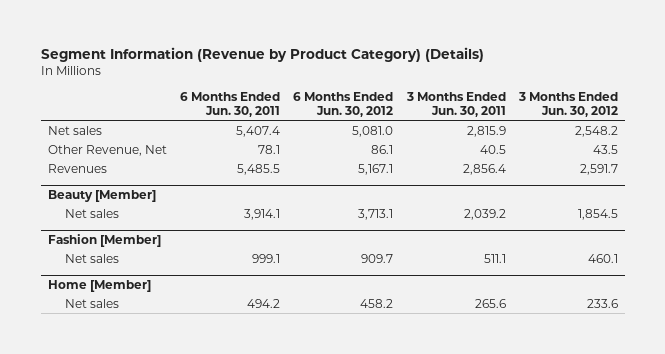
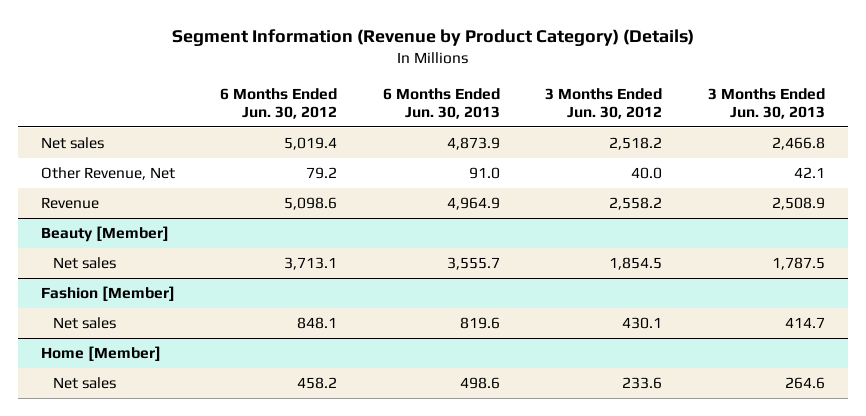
[179,91,280,118] 6 Months Ended Jun. 30, 2011 -> none
[405,91,506,118] 3 Months Ended Jun. 30, 2011 -> none
none -> [382,87,500,120] 6 Months Ended Jun. 30, 2013
none -> [707,87,825,120] 3 Months Ended Jun. 30, 2013
[47,163,107,173] Revenues -> none
[352,125,394,137] 5,081.0 -> [284,136,338,150] 5,019.4
[574,125,618,137] 2,548.2 -> [609,136,663,150] 2,518.2
[371,144,394,154] 86.1 -> [306,166,338,179] 79.2
[592,144,618,154] 43.5 -> [631,166,663,179] 40.0
none -> [40,196,99,209] Revenue
[361,253,394,263] 909.7 -> [297,316,338,329] 848.1
[587,253,618,263] 460.1 -> [622,316,663,329] 430.1

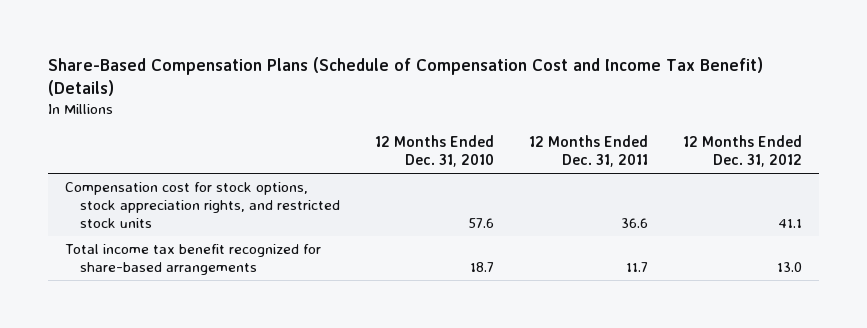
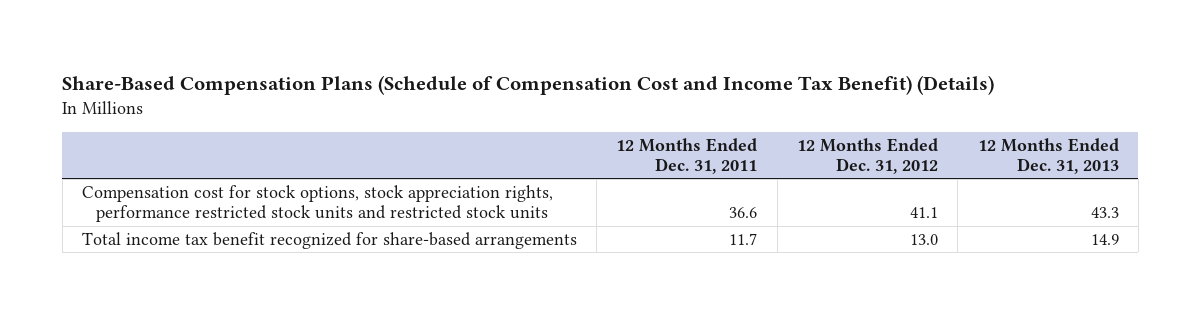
[374,135,494,167] 12 Months Ended Dec. 31, 2010 -> none
none -> [977,137,1119,175] 12 Months Ended Dec. 31, 2013
[65,182,340,228] Compensation cost for stock options, stock appreciation rights, and restricted stock units -> [81,184,553,223] Compensation cost for stock options, stock appreciation rights, performance restricted stock units and restricted stock units

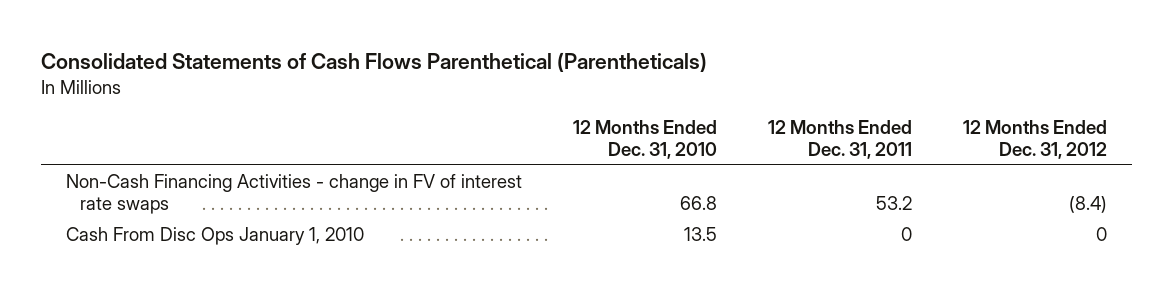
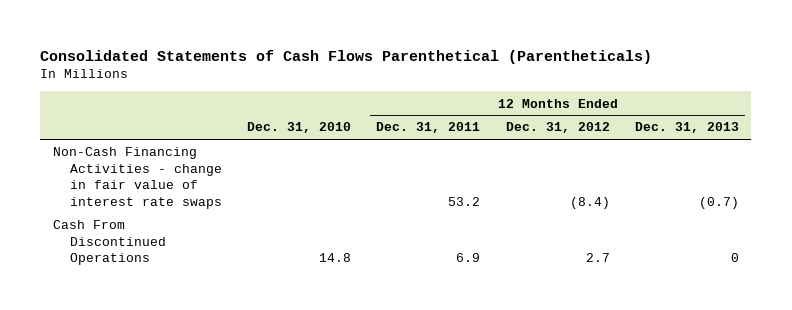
[573,120,718,160] 12 Months Ended Dec. 31, 2010 -> none
none -> [247,122,352,134] Dec. 31, 2010
none -> [634,122,739,134] Dec. 31, 2013
[66,174,523,214] Non-Cash Financing Activities - change in FV of interest rate swaps -> [52,147,222,209] Non-Cash Financing Activities - change in fair value of interest rate swaps
[66,227,365,246] Cash From Disc Ops January 1, 2010 -> [52,220,166,266] Cash From Discontinued Operations
[901,227,913,242] 0 -> [456,253,481,263] 6.9
[1095,227,1107,242] 0 -> [585,253,610,263] 2.7

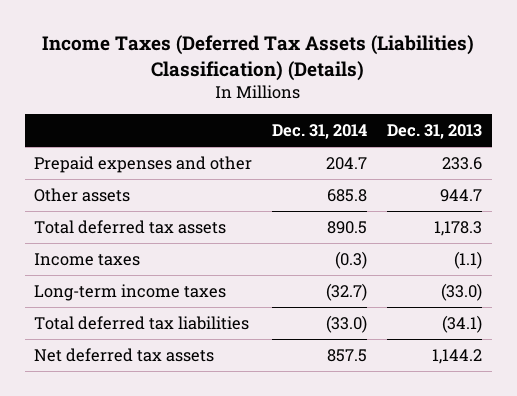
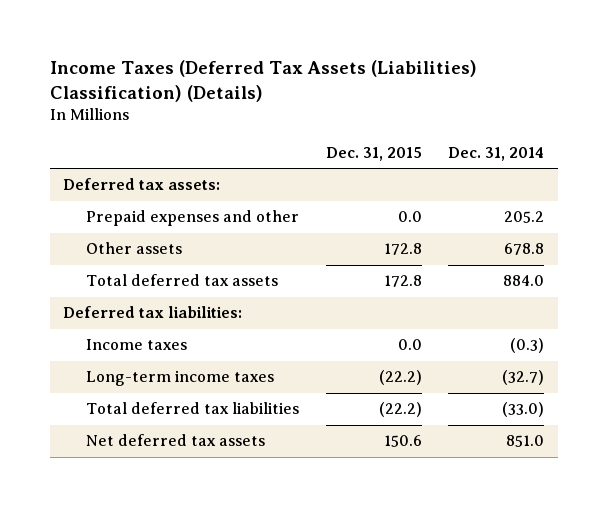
[387,124,483,140] Dec. 31, 2013 -> none
none -> [325,146,422,161] Dec. 31, 2015
none -> [62,178,220,191] Deferred tax assets:
[326,156,368,170] 204.7 -> [504,211,545,224] 205.2
[327,188,368,202] 685.8 -> [504,243,545,256] 678.8
[327,220,368,234] 890.5 -> [503,275,545,287] 884.0
none -> [62,306,242,319] Deferred tax liabilities:
[327,348,368,362] 857.5 -> [506,435,545,448] 851.0

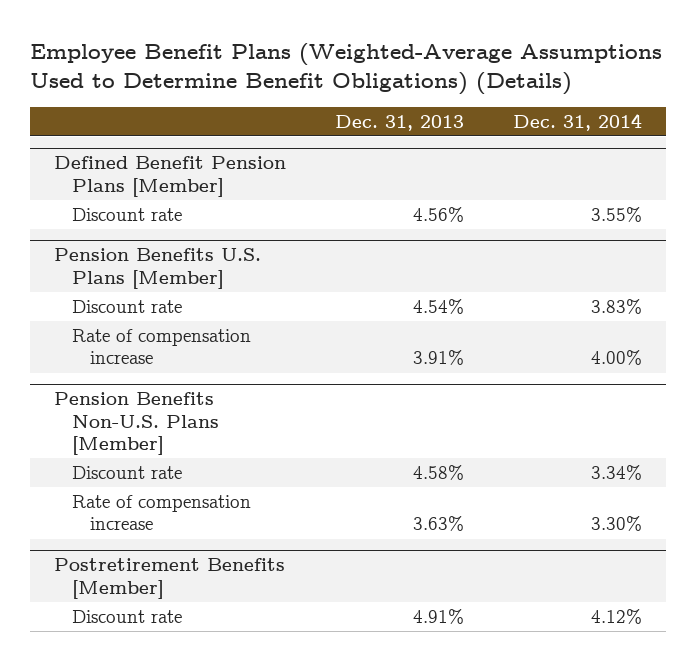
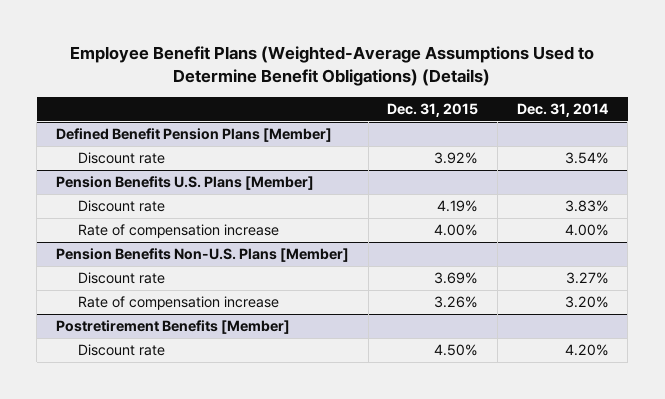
[334,114,464,131] Dec. 31, 2013 -> none
none -> [387,102,479,117] Dec. 31, 2015
[590,207,642,223] 3.55% -> [564,152,609,165] 3.54%
[590,465,642,481] 3.34% -> [565,272,609,285] 3.27%
[590,516,642,532] 3.30% -> [564,296,609,309] 3.20%
[590,609,642,625] 4.12% -> [564,344,609,357] 4.20%

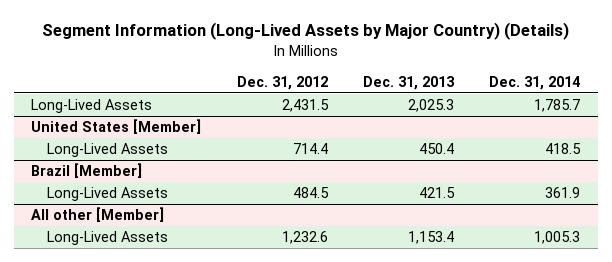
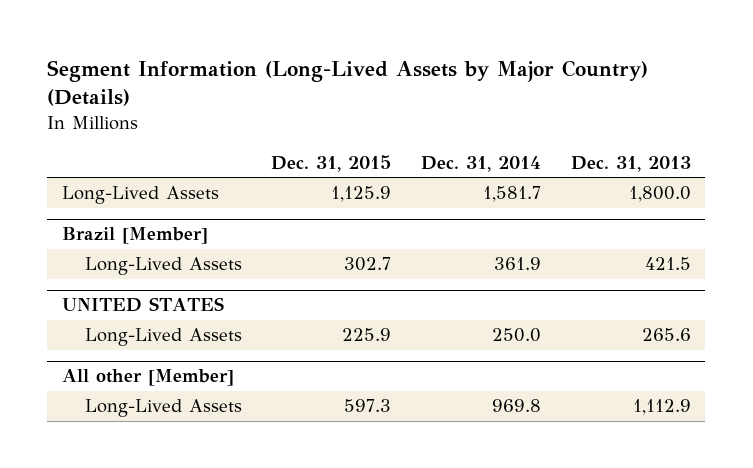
[236,75,328,90] Dec. 31, 2012 -> none
none -> [271,154,392,172] Dec. 31, 2015
[31,119,202,135] United States [Member] -> none
[46,143,168,158] Long-Lived Assets -> none
[408,99,455,113] 2,025.3 -> [628,186,691,203] 1,800.0
[534,99,581,113] 1,785.7 -> [482,186,541,203] 1,581.7
none -> [62,297,225,313] UNITED STATES
none -> [84,328,242,347] Long-Lived Assets
[408,231,455,245] 1,153.4 -> [632,399,691,416] 1,112.9
[534,231,581,245] 1,005.3 -> [491,399,541,413] 969.8

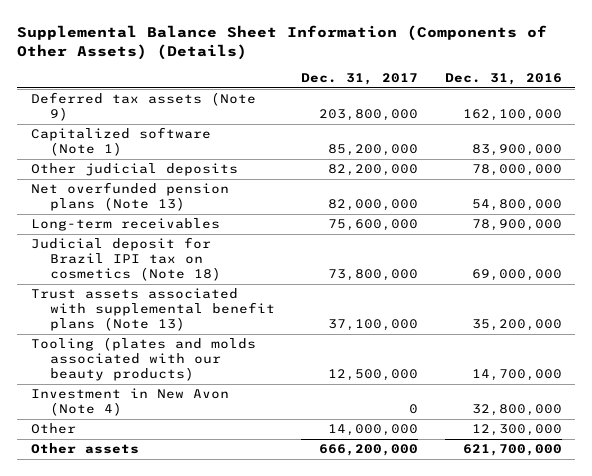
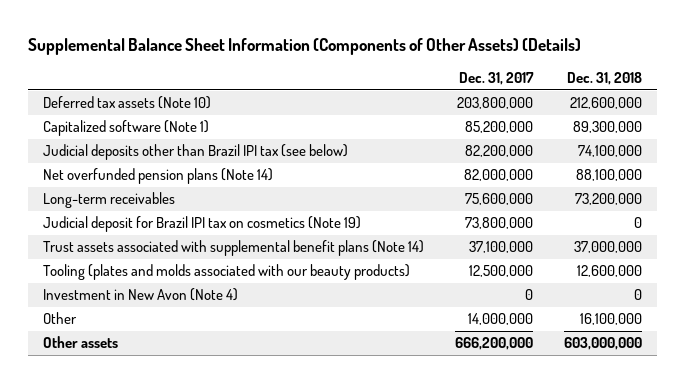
[444,73,562,86] Dec. 31, 2016 -> none
none -> [566,72,642,86] Dec. 31, 2018
[30,92,256,122] Deferred tax assets (Note 9) -> [43,96,212,110] Deferred tax assets (Note 10)
[30,163,238,177] Other judicial deposits -> [43,144,349,161] Judicial deposits other than Brazil IPI tax (see below)
[30,182,229,212] Net overfunded pension plans (Note 13) -> [43,168,274,185] Net overfunded pension plans (Note 14)
[30,237,221,282] Judicial deposit for Brazil IPI tax on cosmetics (Note 18) -> [43,216,362,233] Judicial deposit for Brazil IPI tax on cosmetics (Note 19)
[30,288,275,332] Trust assets associated with supplemental benefit plans (Note 13) -> [43,240,425,257] Trust assets associated with supplemental benefit plans (Note 14)

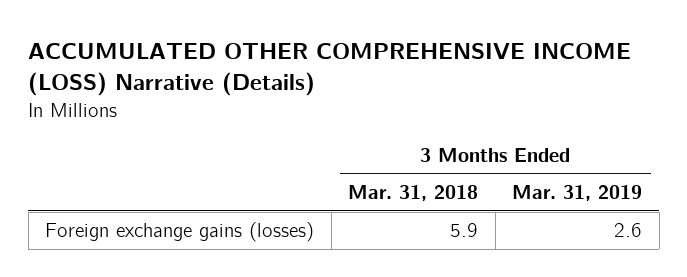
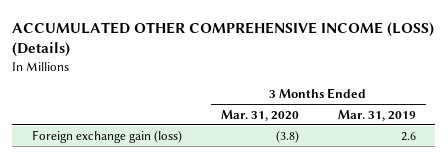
[28,43,632,96] ACCUMULATED OTHER COMPREHENSIVE INCOME (LOSS) Narrative (Details) -> [12,21,435,58] ACCUMULATED OTHER COMPREHENSIVE INCOME (LOSS) (Details)
[348,184,479,201] Mar. 31, 2018 -> none
none -> [220,109,299,121] Mar. 31, 2020
[45,222,315,243] Foreign exchange gains (losses) -> [31,130,182,144] Foreign exchange gain (loss)

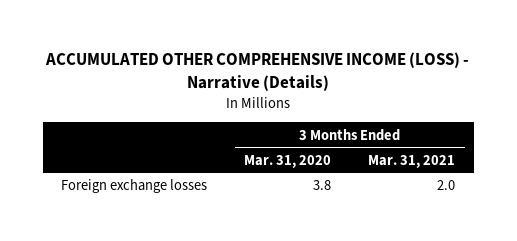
[12,21,435,58] ACCUMULATED OTHER COMPREHENSIVE INCOME (LOSS) (Details) -> [45,52,470,92] ACCUMULATED OTHER COMPREHENSIVE INCOME (LOSS) - Narrative (Details)
[337,109,416,121] Mar. 31, 2019 -> none
none -> [368,154,456,168] Mar. 31, 2021
[31,130,182,144] Foreign exchange gain (loss) -> [61,179,208,194] Foreign exchange losses
[275,130,299,144] (3.8) -> [313,180,332,191] 3.8

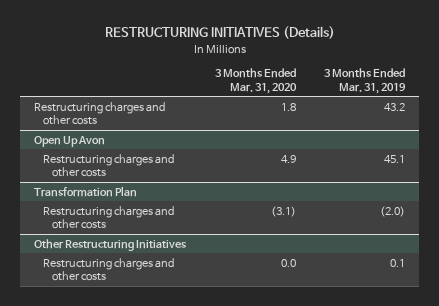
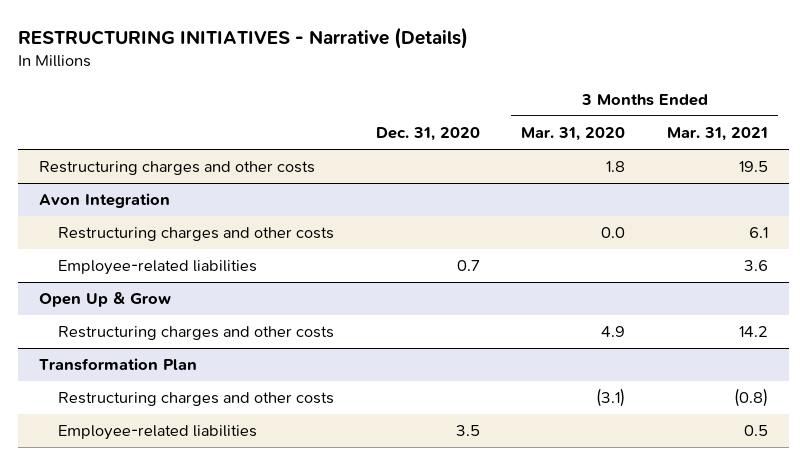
[104,26,335,40] RESTRUCTURING INITIATIVES (Details) -> [18,26,469,49] RESTRUCTURING INITIATIVES - Narrative (Details)
[323,68,406,94] 3 Months Ended Mar. 31, 2019 -> none
none -> [375,127,480,142] Dec. 31, 2020
none -> [667,127,769,142] Mar. 31, 2021
none -> [38,193,170,209] Avon Integration
none -> [57,227,334,242] Restructuring charges and other costs
none -> [57,260,257,276] Employee-related liabilities
[34,135,106,147] Open Up Avon -> [38,292,171,308] Open Up & Grow
[34,238,188,251] Other Restructuring Initiatives -> none
[43,257,175,282] Restructuring charges and other costs -> none
none -> [57,425,257,441] Employee-related liabilities

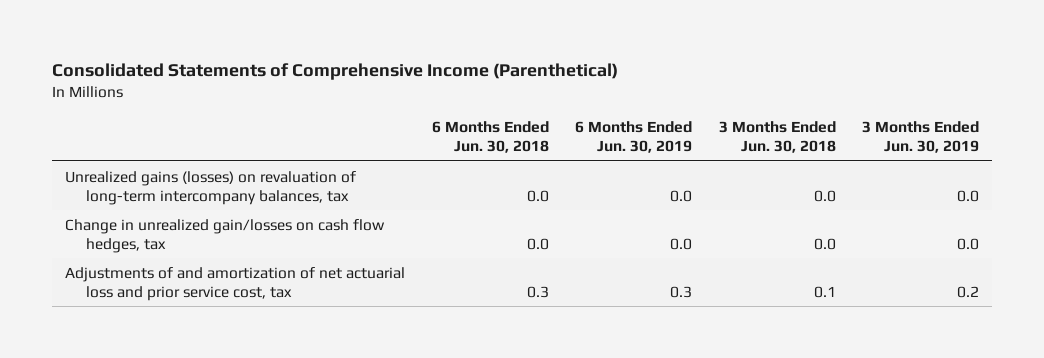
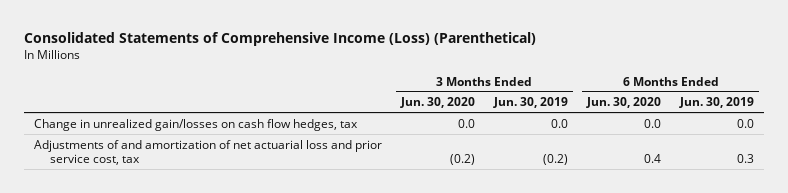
[51,62,618,80] Consolidated Statements of Comprehensive Income (Parenthetical) -> [24,31,537,46] Consolidated Statements of Comprehensive Income (Loss) (Parenthetical)
[431,121,549,153] 6 Months Ended Jun. 30, 2018 -> none
[718,121,836,153] 3 Months Ended Jun. 30, 2018 -> none
none -> [399,97,475,109] Jun. 30, 2020
none -> [586,97,662,109] Jun. 30, 2020
[65,170,357,205] Unrealized gains (losses) on revaluation of long-term intercompany balances, tax -> none
[956,285,979,298] 0.2 -> [543,153,569,165] (0.2)

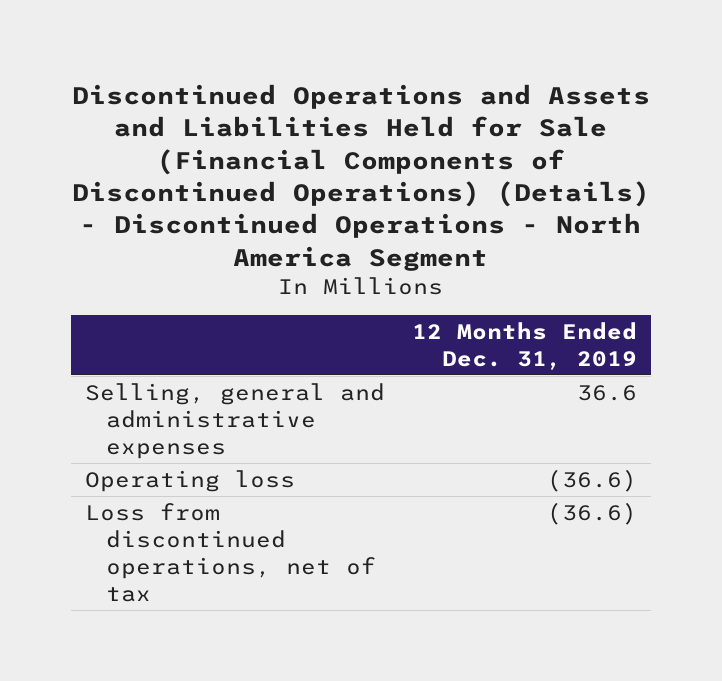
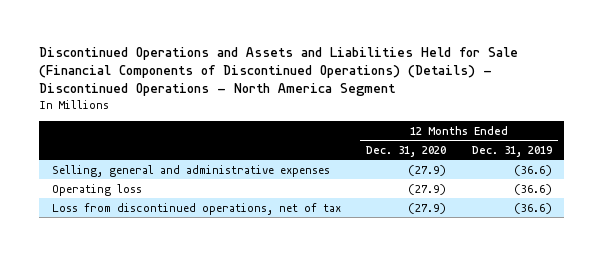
none -> [366,145,447,157] Dec. 31, 2020
[577,384,638,401] 36.6 -> [513,164,552,176] (36.6)

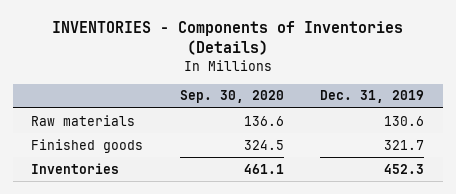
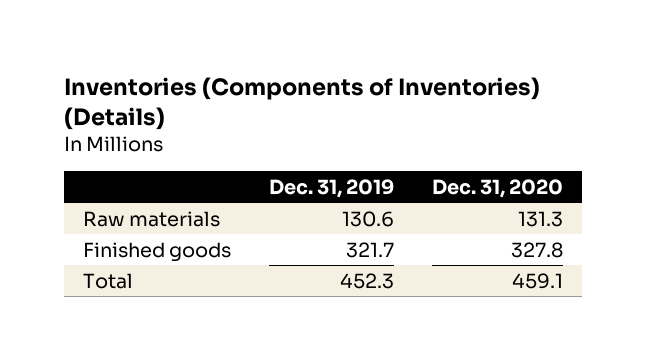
[51,21,403,56] INVENTORIES - Components of Inventories (Details) -> [64,76,541,131] Inventories (Components of Inventories) (Details)
[179,90,284,104] Sep. 30, 2020 -> none
none -> [431,178,563,198] Dec. 31, 2020
[31,162,120,174] Inventories -> [83,272,134,289] Total

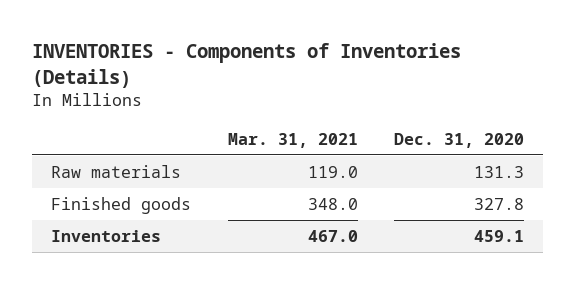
[64,76,541,131] Inventories (Components of Inventories) (Details) -> [32,42,462,88] INVENTORIES - Components of Inventories (Details)
[268,178,394,198] Dec. 31, 2019 -> none
none -> [227,132,358,148] Mar. 31, 2021
[83,272,134,289] Total -> [50,229,161,242] Inventories

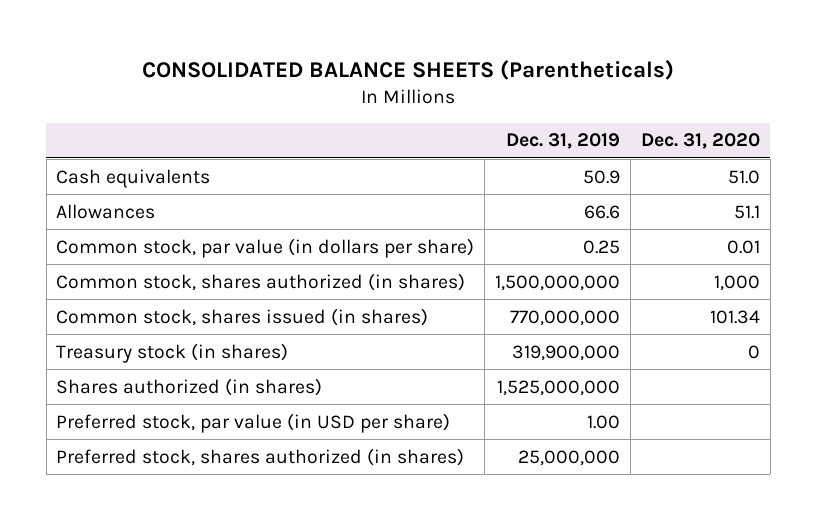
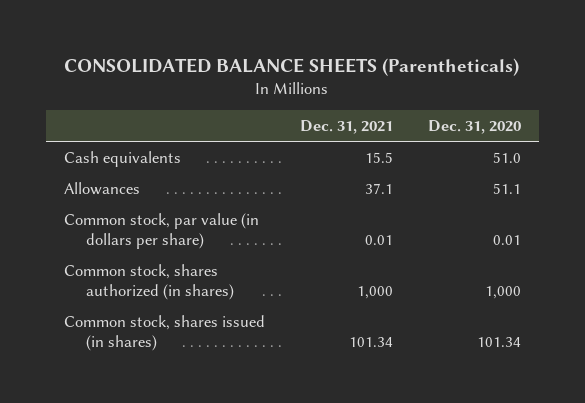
[506,133,621,150] Dec. 31, 2019 -> none
none -> [299,120,393,135] Dec. 31, 2021
[56,342,289,363] Treasury stock (in shares) -> none
[56,377,323,396] Shares authorized (in shares) -> none
[56,412,451,433] Preferred stock, par value (in USD per share) -> none
[56,447,465,466] Preferred stock, shares authorized (in shares) -> none

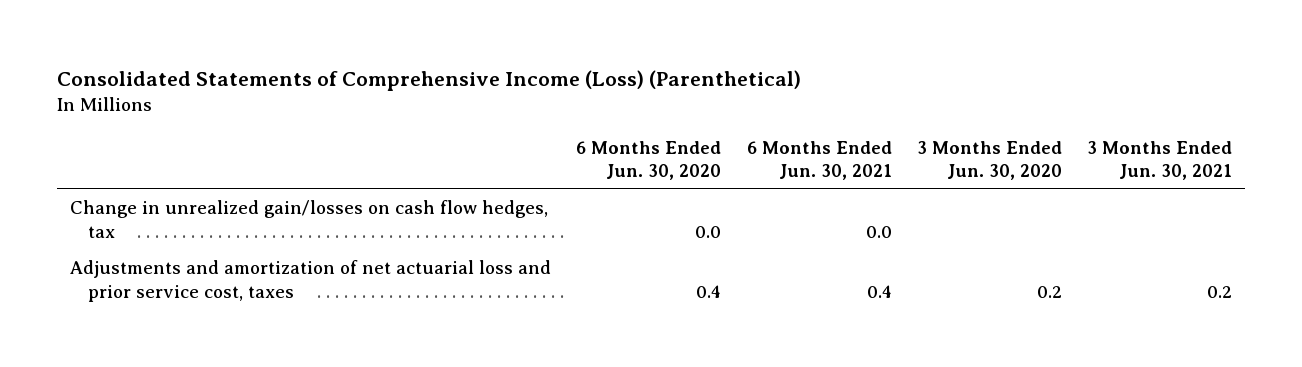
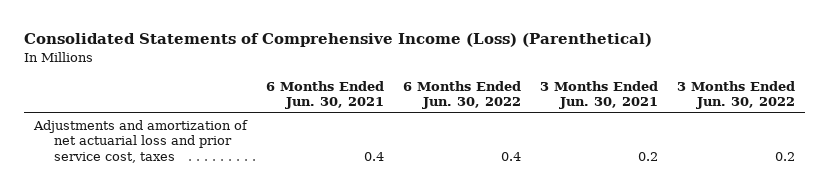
[576,140,722,181] 6 Months Ended Jun. 30, 2020 -> none
[916,140,1062,181] 3 Months Ended Jun. 30, 2020 -> none
none -> [403,80,522,110] 6 Months Ended Jun. 30, 2022
none -> [677,80,796,110] 3 Months Ended Jun. 30, 2022
[70,200,549,238] Change in unrealized gain/losses on cash flow hedges, tax -> none

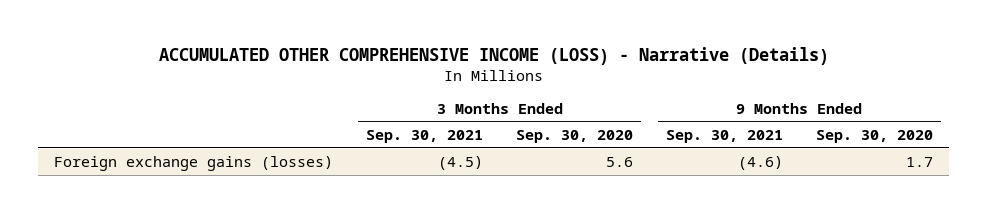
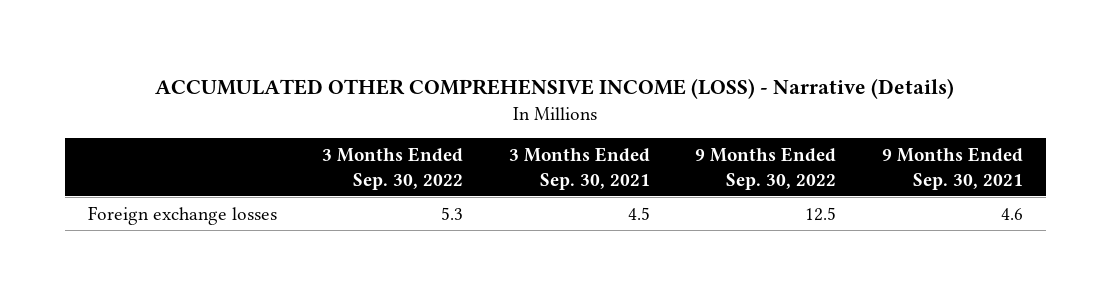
[516,130,634,144] Sep. 30, 2020 -> none
[815,130,933,144] Sep. 30, 2020 -> none
none -> [322,147,464,190] 3 Months Ended Sep. 30, 2022
none -> [695,147,837,190] 9 Months Ended Sep. 30, 2022
[54,156,334,172] Foreign exchange gains (losses) -> [87,205,277,225] Foreign exchange losses
[438,156,484,171] (4.5) -> [627,206,650,220] 4.5
[738,156,784,171] (4.6) -> [1000,207,1023,220] 4.6

